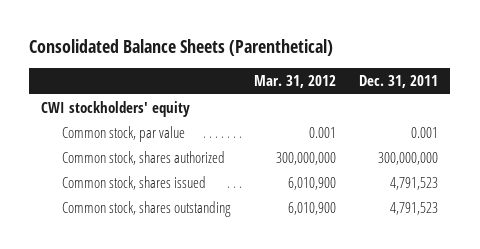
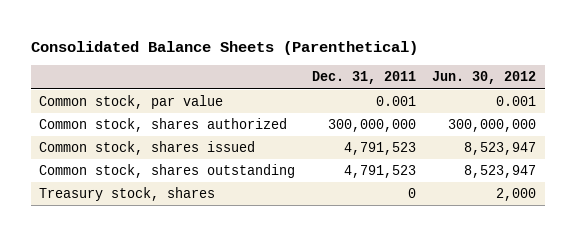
[253,75,336,89] Mar. 31, 2012 -> none
none -> [432,71,537,85] Jun. 30, 2012
[41,101,191,118] CWI stockholders' equity -> none
none -> [39,187,216,202] Treasury stock, shares

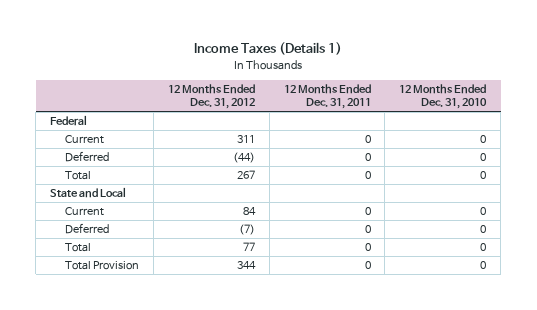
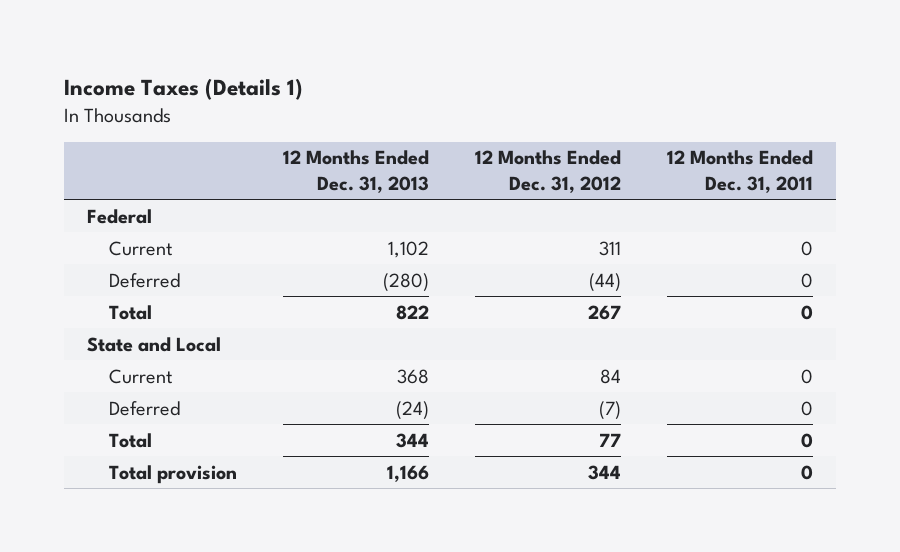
[399,84,488,110] 12 Months Ended Dec. 31, 2010 -> none
none -> [282,150,429,193] 12 Months Ended Dec. 31, 2013
[64,261,139,271] Total Provision -> [108,464,237,484] Total provision

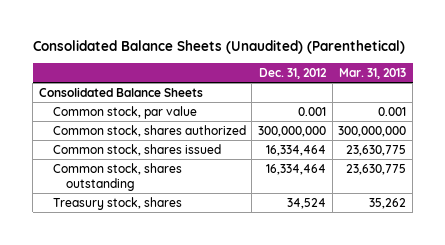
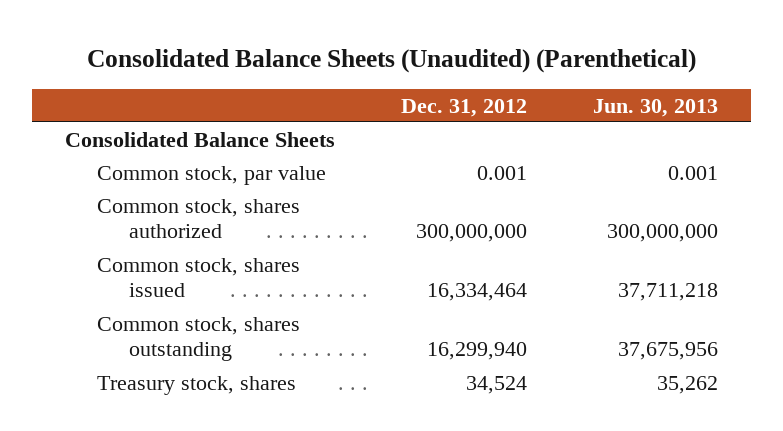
[339,67,407,79] Mar. 31, 2013 -> none
none -> [593,98,719,117] Jun. 30, 2013
[266,163,327,175] 16,334,464 -> [427,342,528,361] 16,299,940

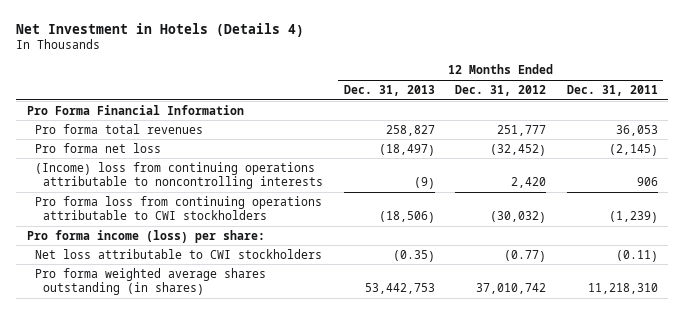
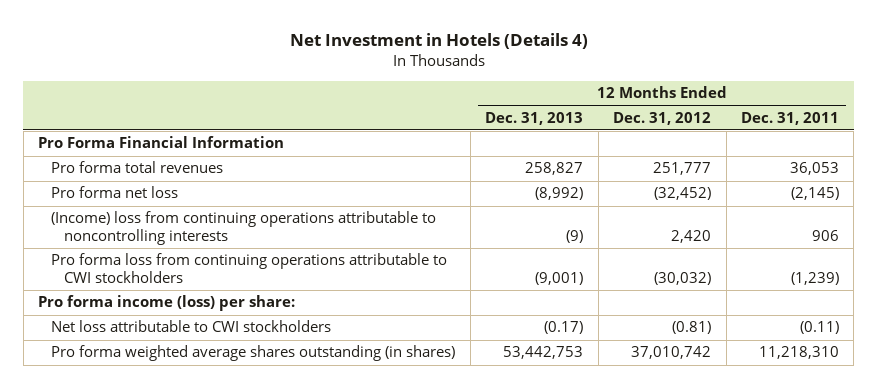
[378,143,435,156] (18,497) -> [535,187,584,201] (8,992)
[378,210,435,223] (18,506) -> [535,272,584,286] (9,001)
[392,249,435,262] (0.35) -> [544,321,584,335] (0.17)
[504,249,547,262] (0.77) -> [672,321,712,335] (0.81)

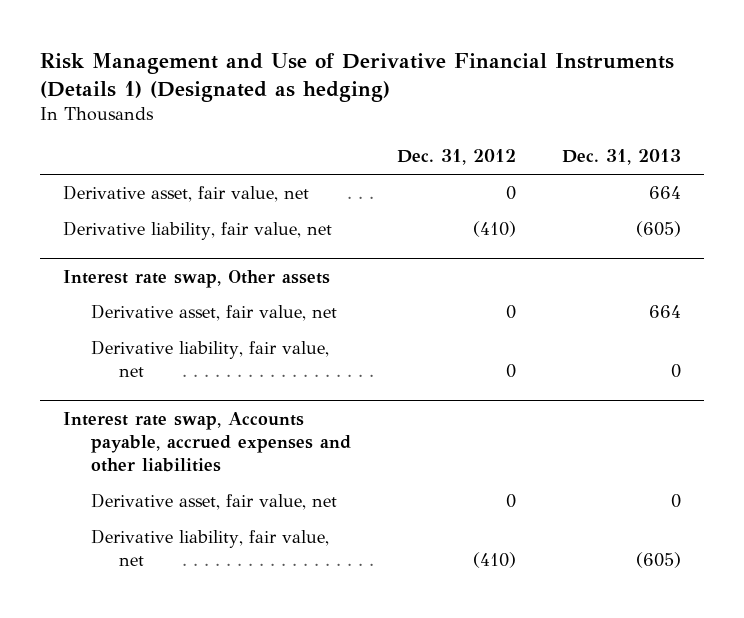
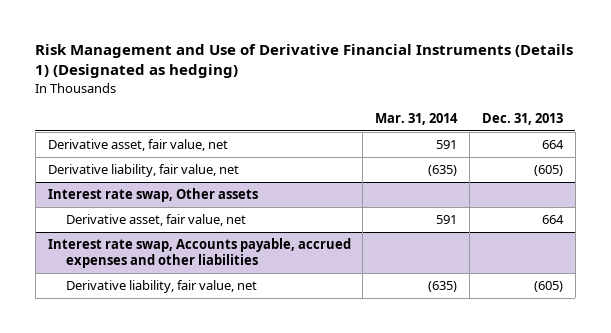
[397,149,517,166] Dec. 31, 2012 -> none
none -> [375,112,459,125] Mar. 31, 2014
[90,340,329,378] Derivative liability, fair value, net -> none
[90,493,337,511] Derivative asset, fair value, net -> none

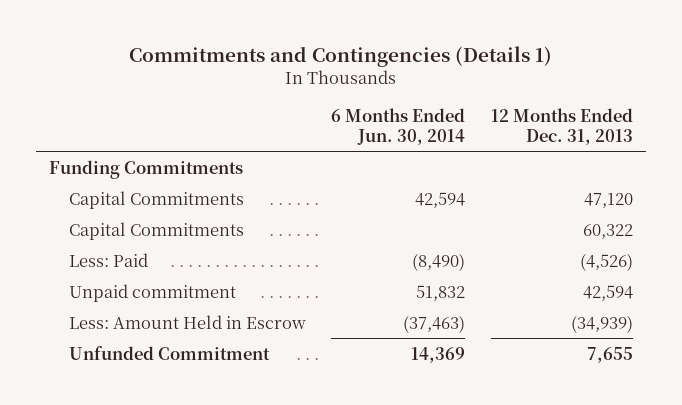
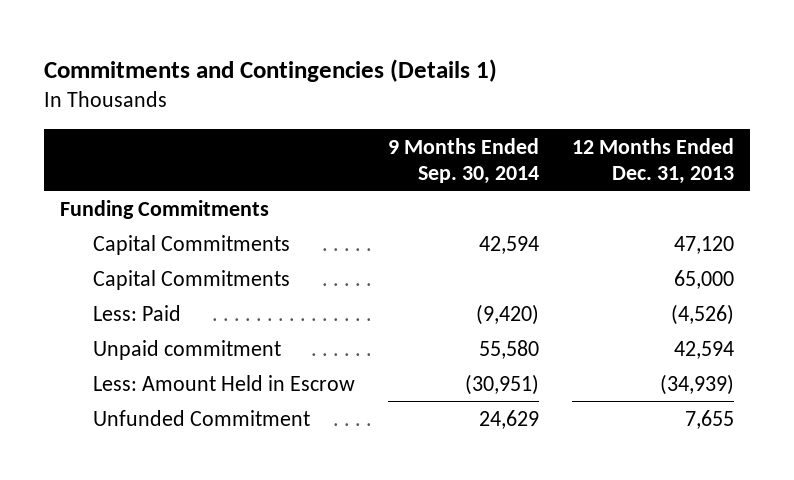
[331,108,466,145] 6 Months Ended Jun. 30, 2014 -> none
none -> [388,137,540,184] 9 Months Ended Sep. 30, 2014
[583,223,634,239] 60,322 -> [673,269,734,289] 65,000

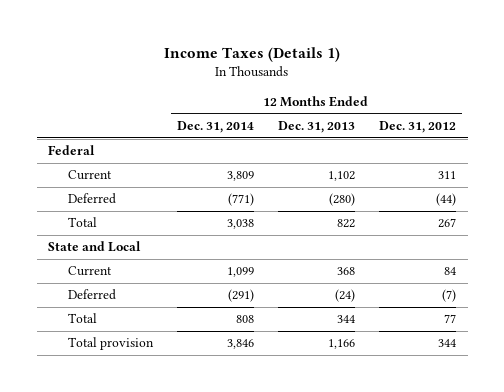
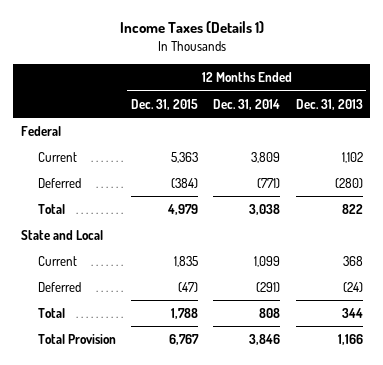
[378,121,456,134] Dec. 31, 2012 -> none
none -> [130,98,198,110] Dec. 31, 2015
[68,337,155,351] Total provision -> [37,334,116,345] Total Provision

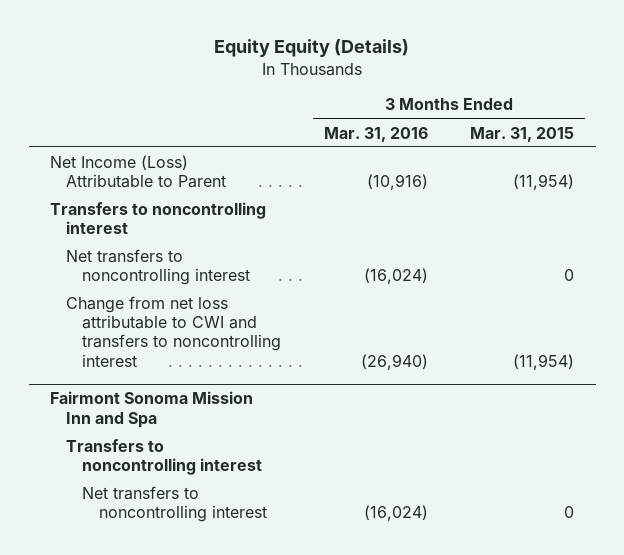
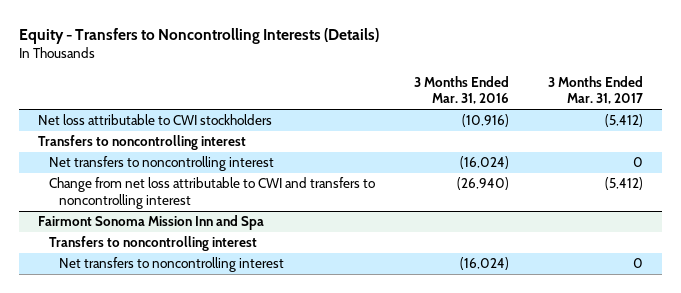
[214,39,410,58] Equity Equity (Details) -> [18,27,379,44] Equity - Transfers to Noncontrolling Interests (Details)
[470,126,575,142] Mar. 31, 2015 -> none
none -> [547,76,643,105] 3 Months Ended Mar. 31, 2017
[50,154,227,189] Net Income (Loss) Attributable to Parent -> [38,114,273,126] Net loss attributable to CWI stockholders

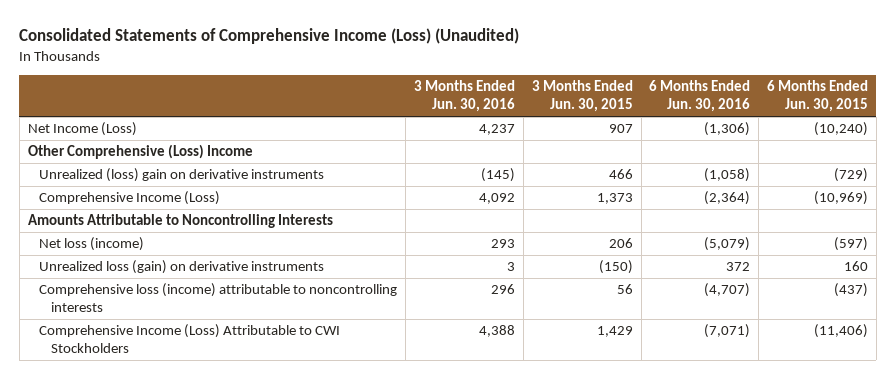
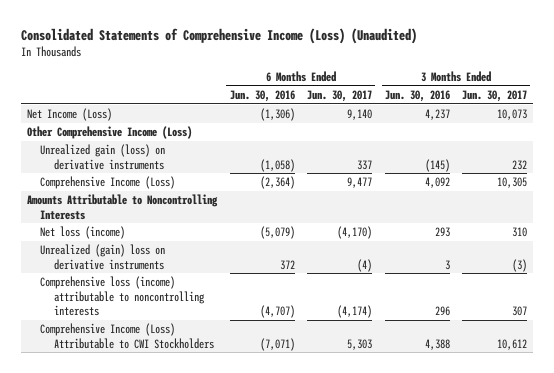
[531,80,633,113] 3 Months Ended Jun. 30, 2015 -> none
[767,80,869,113] 6 Months Ended Jun. 30, 2015 -> none
none -> [307,90,373,103] Jun. 30, 2017
none -> [462,90,528,103] Jun. 30, 2017
[27,144,253,160] Other Comprehensive (Loss) Income -> [27,126,193,140] Other Comprehensive Income (Loss)
[39,168,325,183] Unrealized (loss) gain on derivative instruments -> [40,144,166,170] Unrealized gain (loss) on derivative instruments
[39,260,325,275] Unrealized loss (gain) on derivative instruments -> [40,244,166,270] Unrealized (gain) loss on derivative instruments

